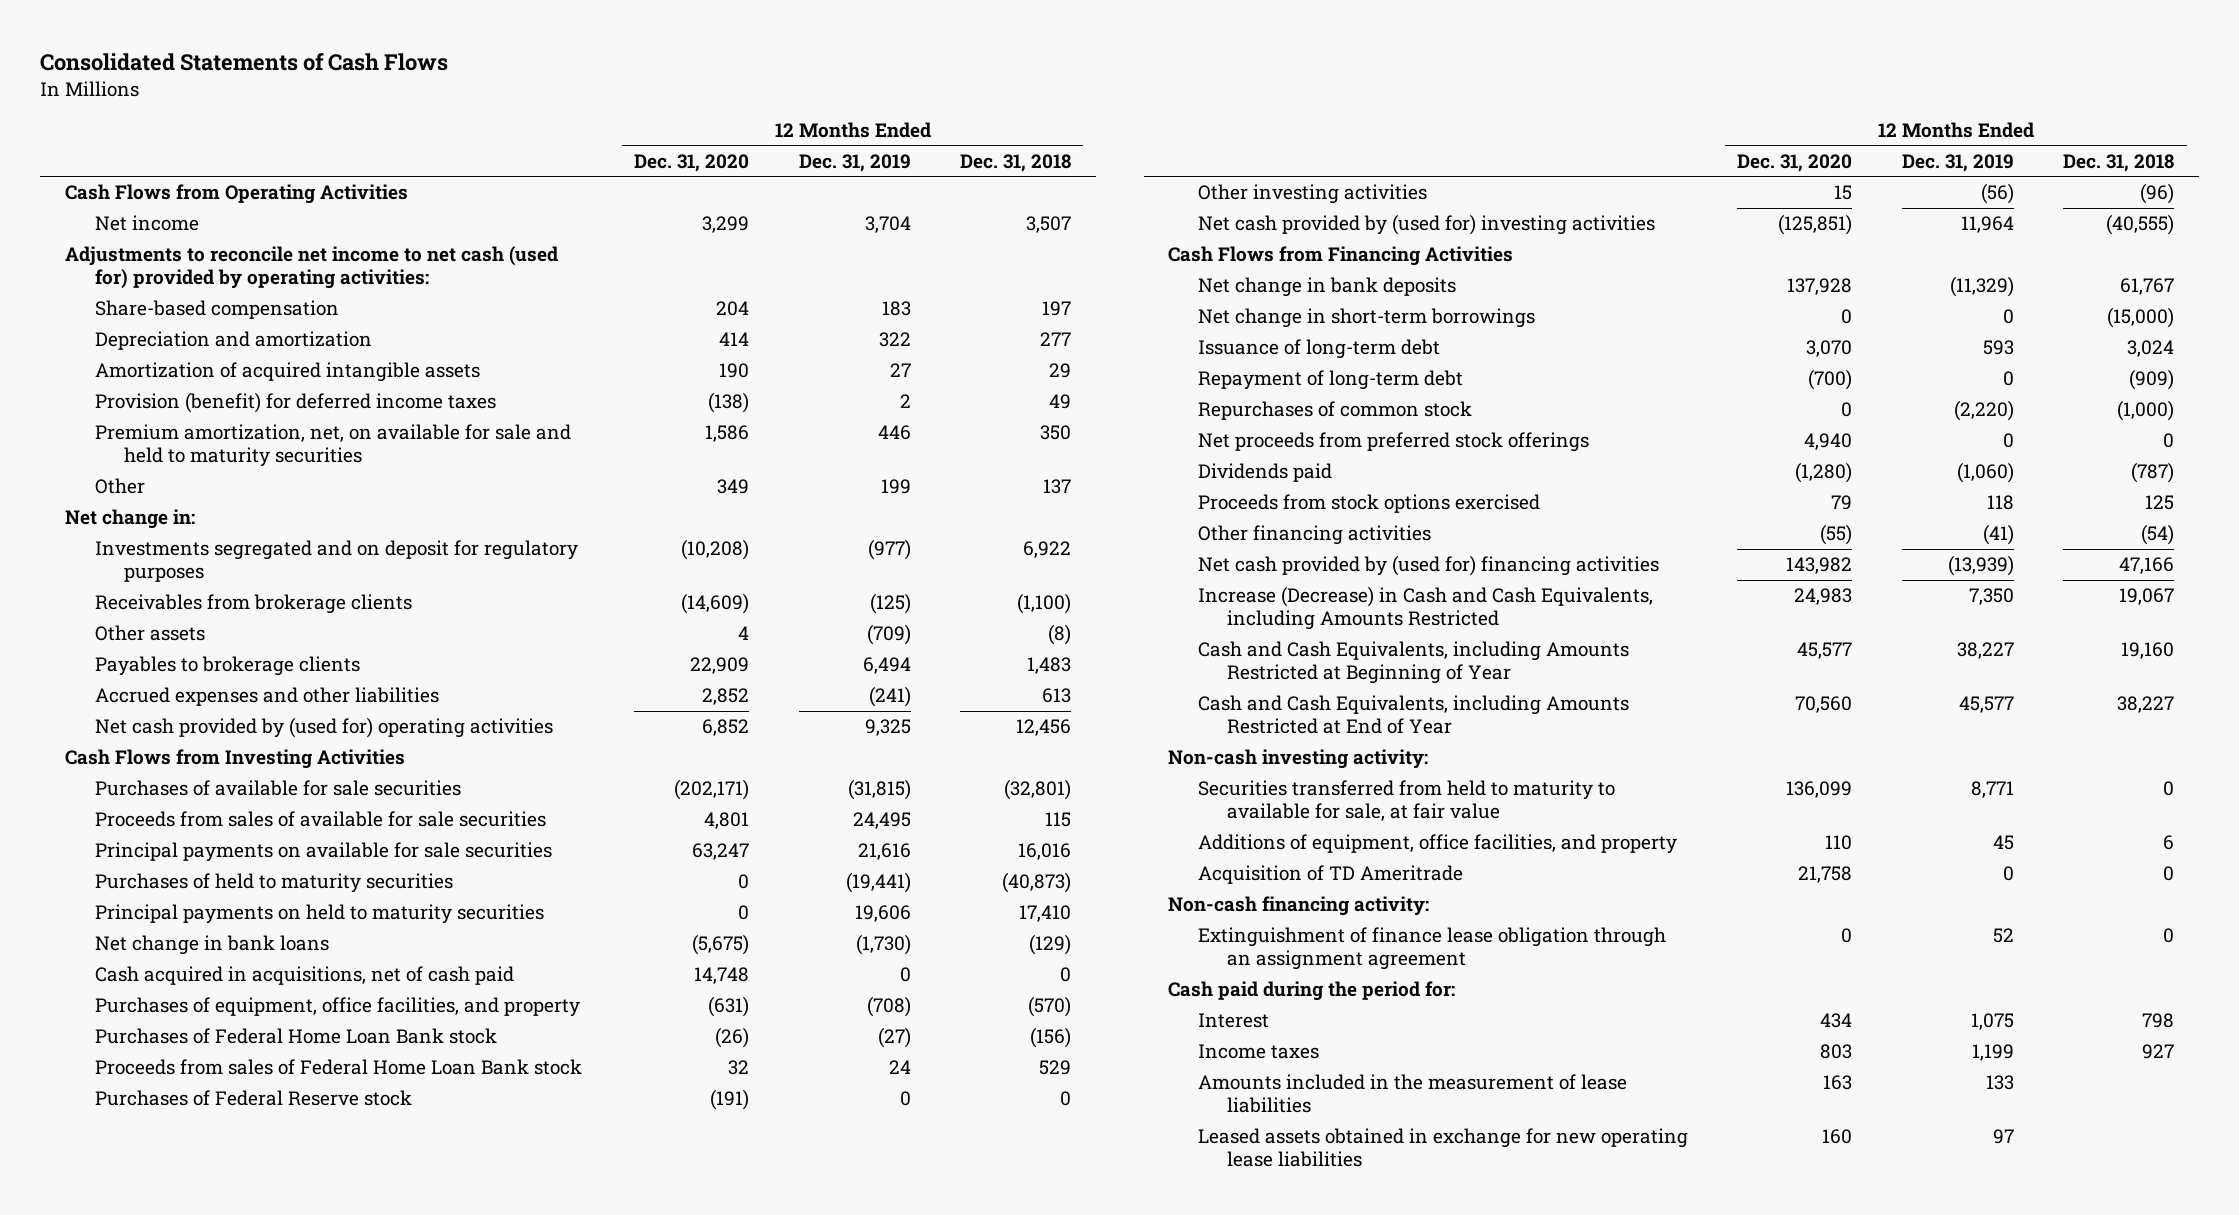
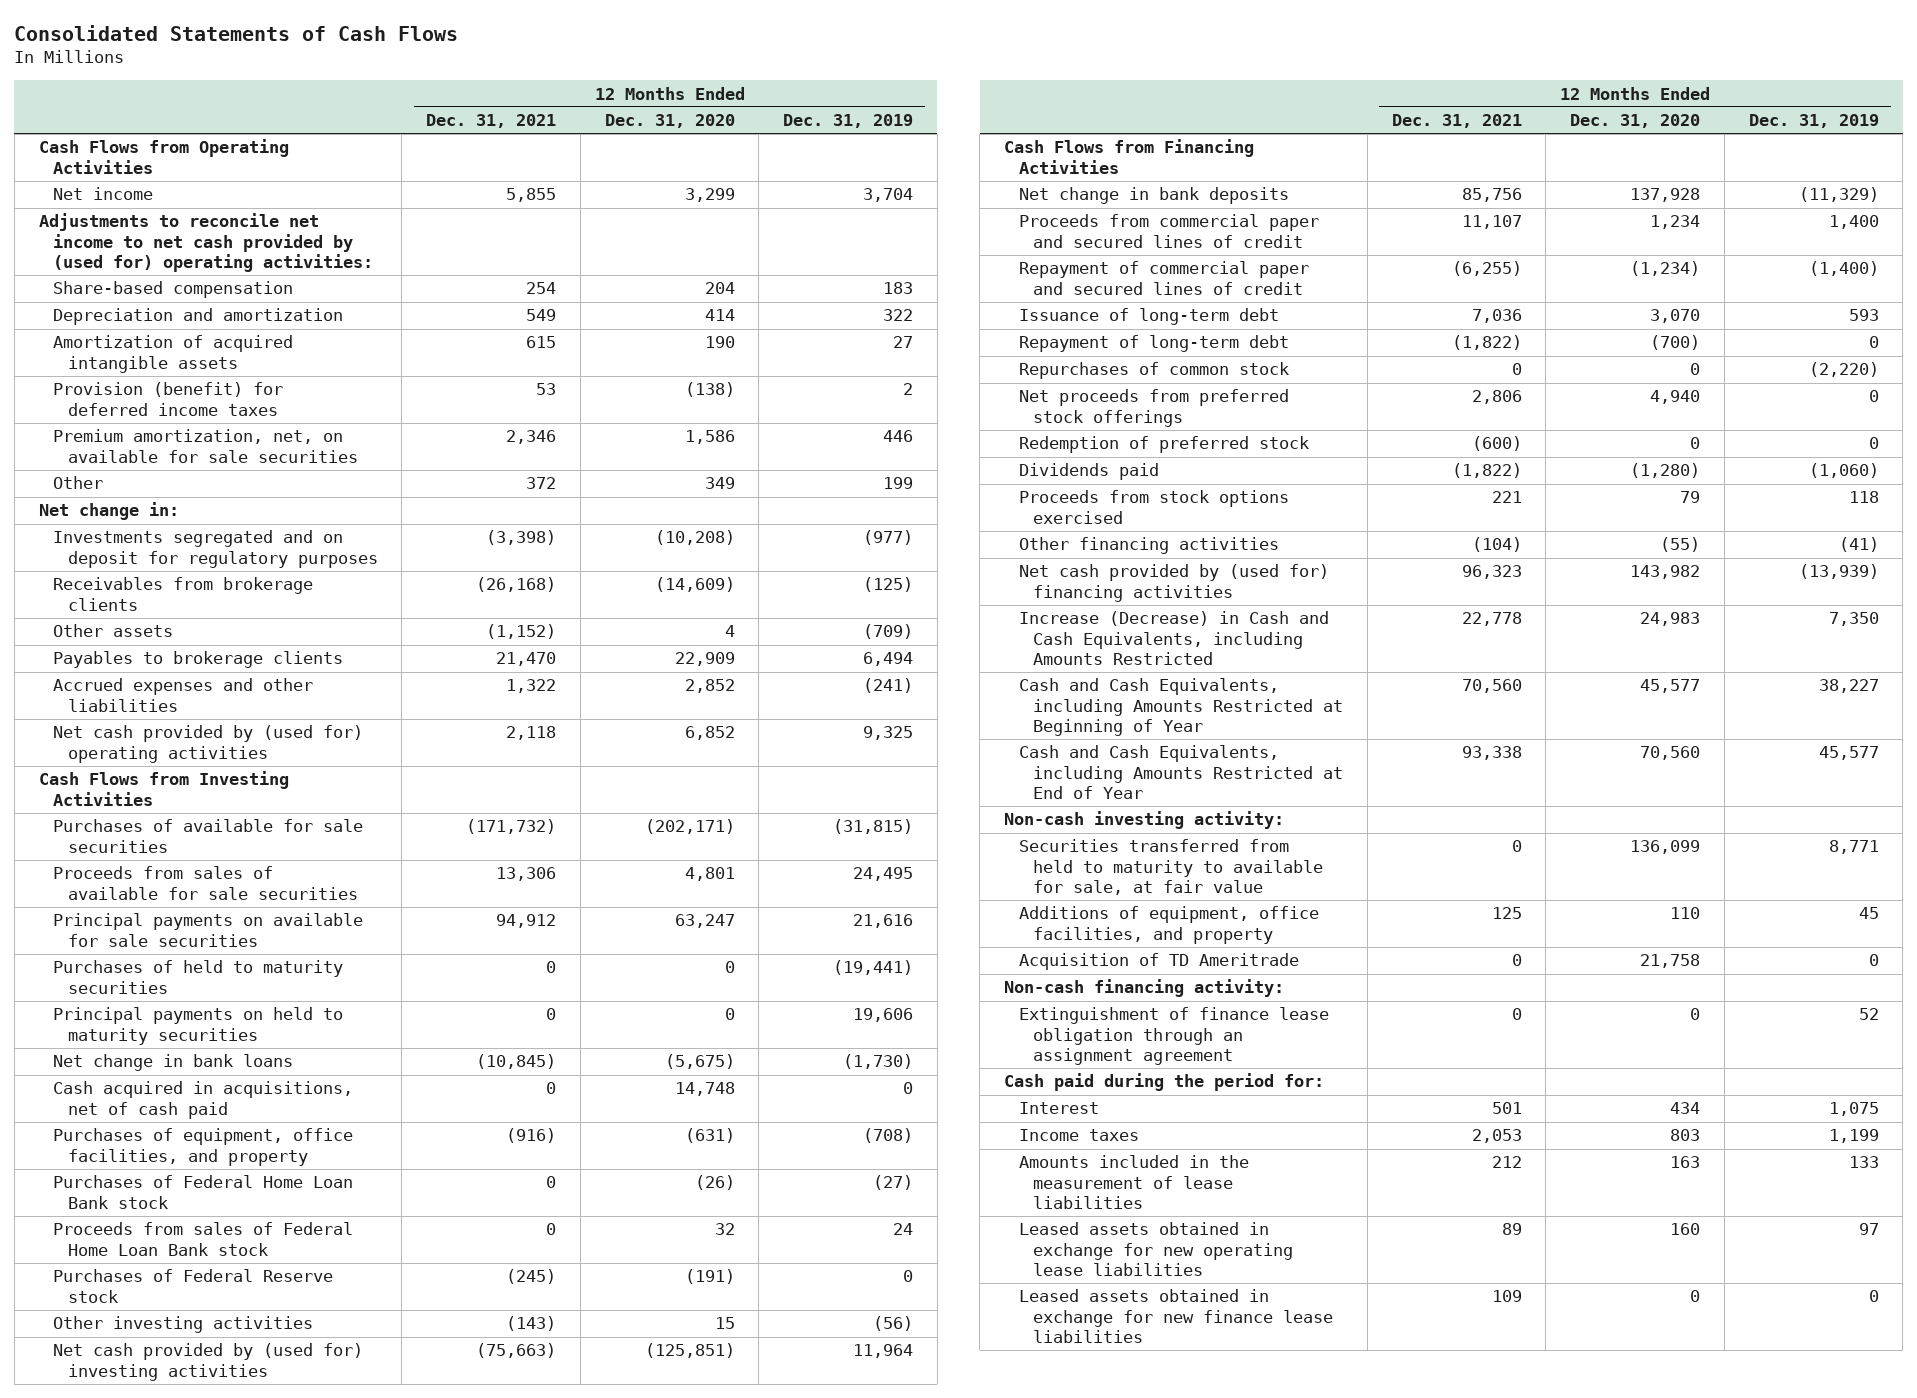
[960,153,1072,172] Dec. 31, 2018 -> none
none -> [426,114,557,129] Dec. 31, 2021
[65,246,559,290] Adjustments to reconcile net income to net cash (used for) provided by operating activities: -> [38,213,374,273] Adjustments to reconcile net income to net cash provided by (used for) operating activities:
[94,424,571,468] Premium amortization, net, on available for sale and held to maturity securities -> [53,429,358,463] Premium amortization, net, on available for sale securities
[1197,308,1535,329] Net change in short-term borrowings -> none
none -> [1018,214,1319,248] Proceeds from commercial paper and secured lines of credit
none -> [1018,261,1309,295] Repayment of commercial paper and secured lines of credit
none -> [1018,436,1309,454] Redemption of preferred stock
none -> [1018,1289,1334,1344] Leased assets obtained in exchange for new finance lease liabilities

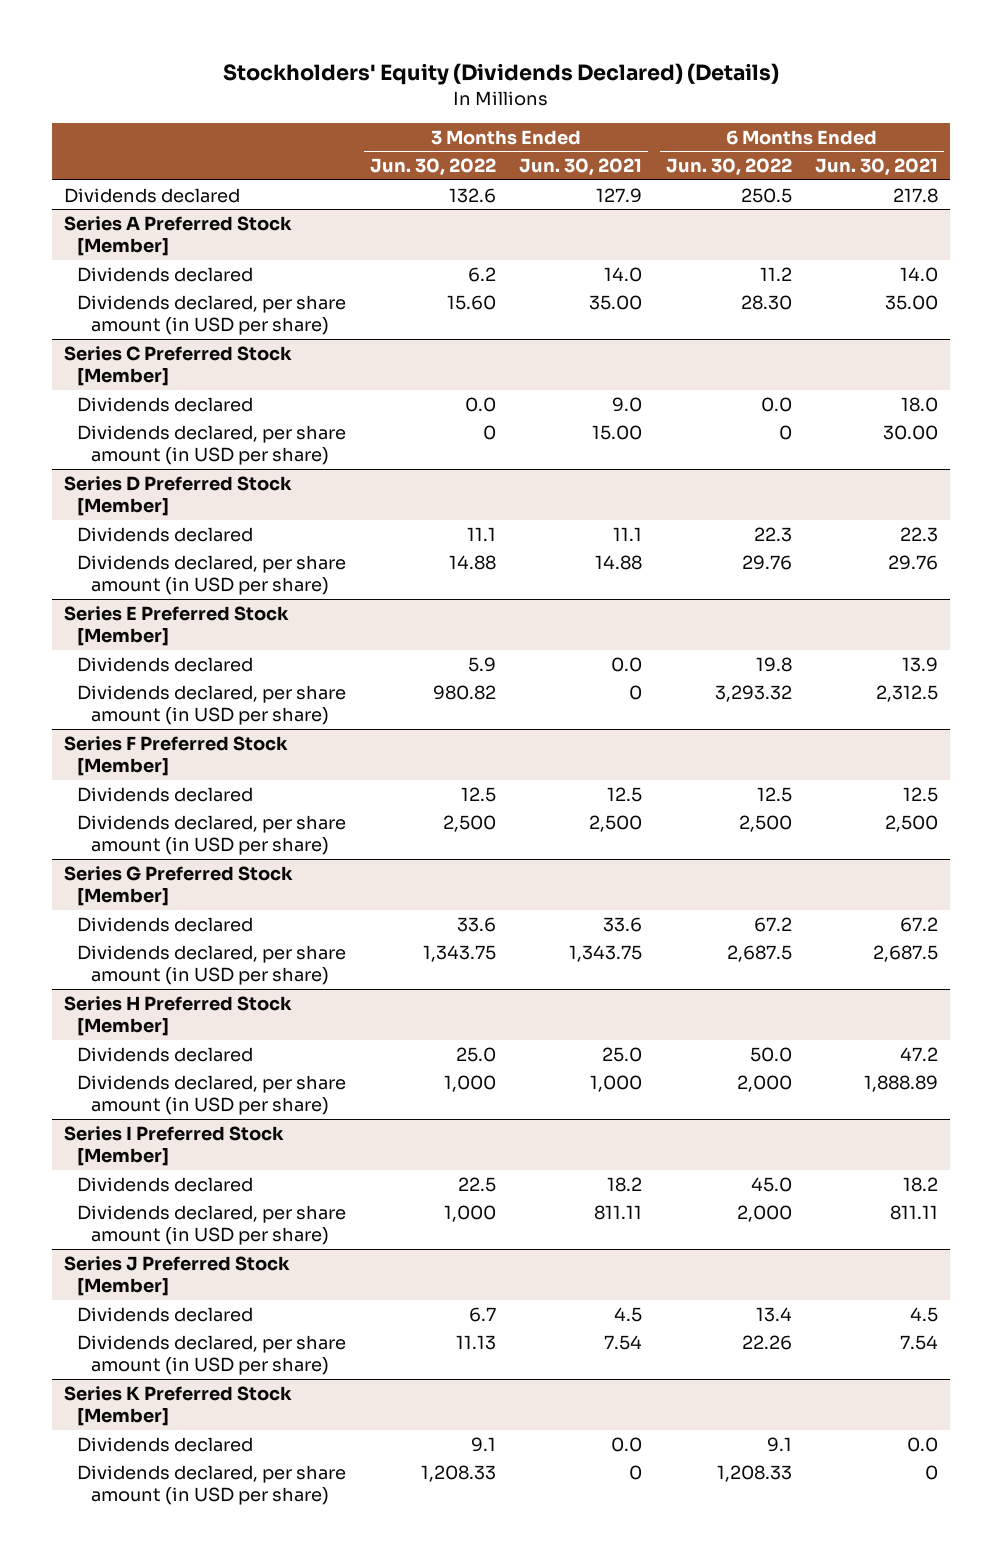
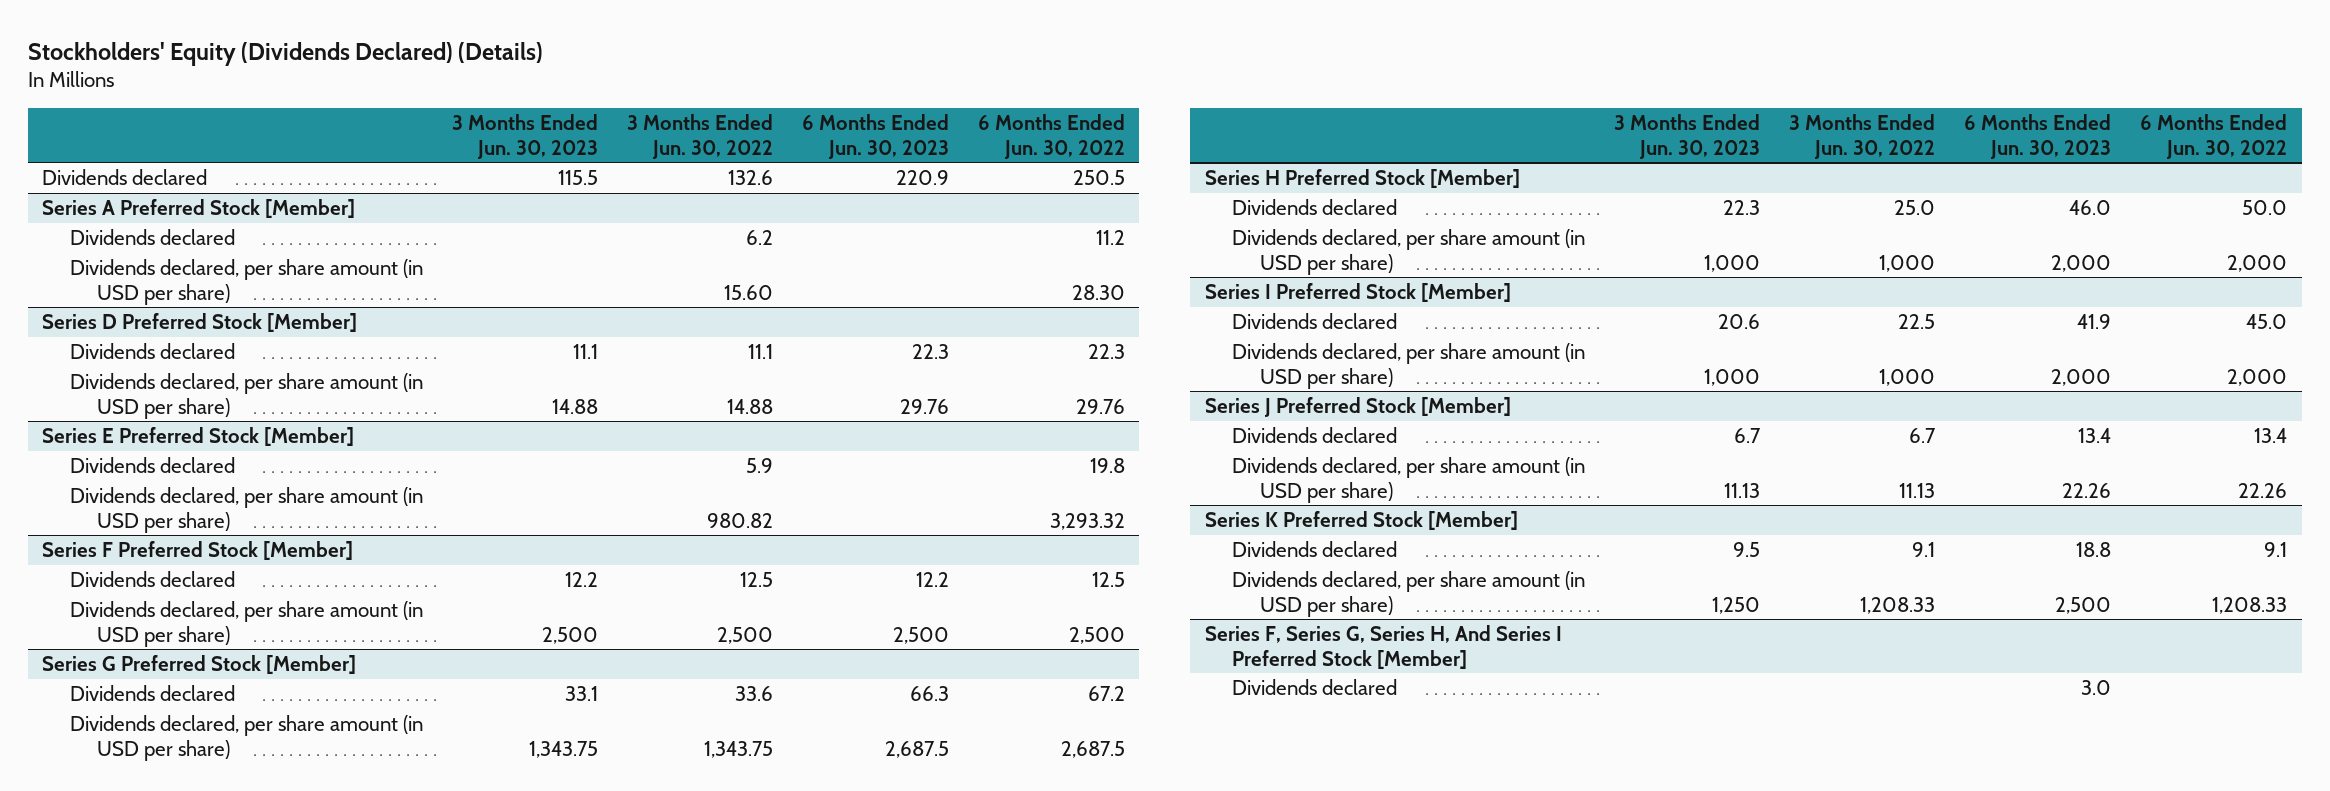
[519,158,643,177] Jun. 30, 2021 -> none
[815,158,939,177] Jun. 30, 2021 -> none
none -> [451,114,598,159] 3 Months Ended Jun. 30, 2023
none -> [801,114,949,159] 6 Months Ended Jun. 30, 2023
[64,345,293,387] Series C Preferred Stock [Member] -> none
[77,396,254,412] Dividends declared -> none
[77,424,347,466] Dividends declared, per share amount (in USD per share) -> none
none -> [1204,624,1562,669] Series F, Series G, Series H, And Series I Preferred Stock [Member]
none -> [1232,678,1398,695] Dividends declared

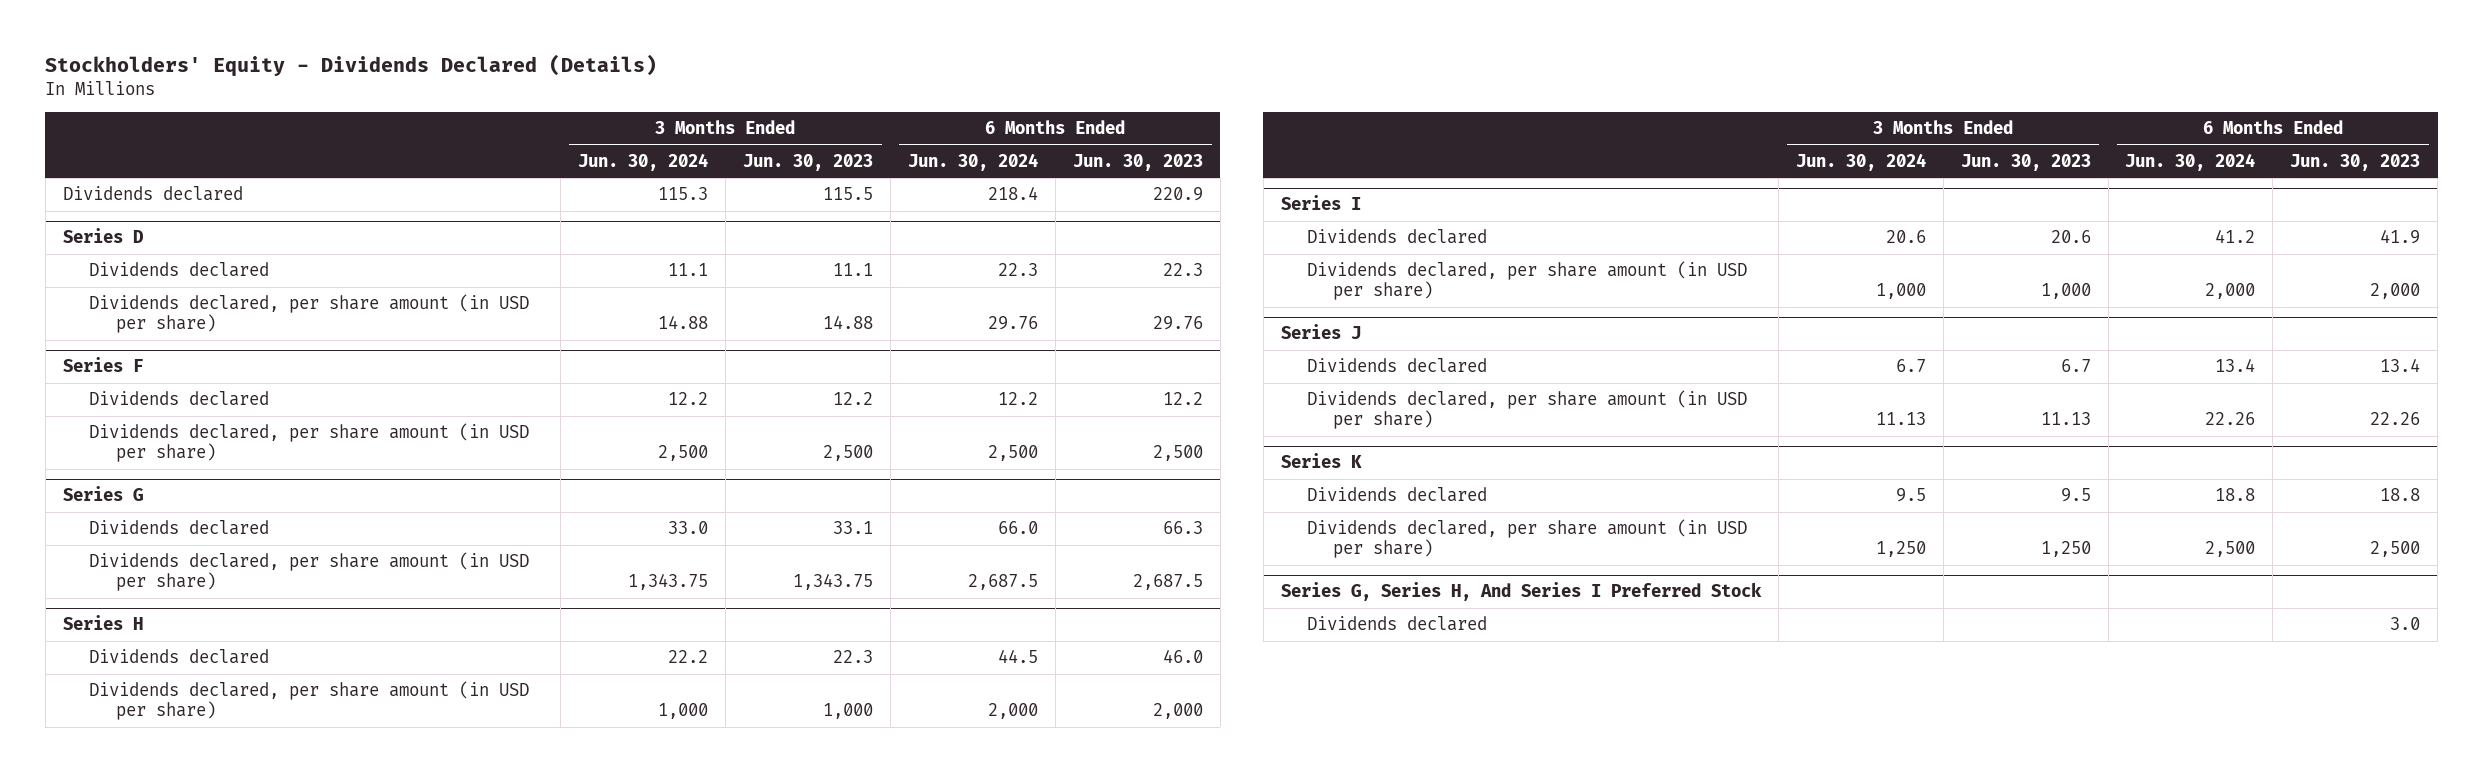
[27,41,543,66] Stockholders' Equity (Dividends Declared) (Details) -> [45,53,658,77] Stockholders' Equity - Dividends Declared (Details)
[626,114,773,159] 3 Months Ended Jun. 30, 2022 -> none
[977,114,1125,159] 6 Months Ended Jun. 30, 2022 -> none
none -> [577,152,708,171] Jun. 30, 2024
none -> [907,152,1038,171] Jun. 30, 2024
[42,198,356,218] Series A Preferred Stock [Member] -> none
[69,228,235,245] Dividends declared -> none
[69,258,423,305] Dividends declared, per share amount (in USD per share) -> none
[42,312,358,332] Series D Preferred Stock [Member] -> [62,228,144,244] Series D
[42,426,355,446] Series E Preferred Stock [Member] -> none
[69,456,235,473] Dividends declared -> none
[69,486,423,533] Dividends declared, per share amount (in USD per share) -> none
[42,540,354,560] Series F Preferred Stock [Member] -> [62,357,143,373] Series F
[42,654,357,674] Series G Preferred Stock [Member] -> [62,486,143,502] Series G
[1204,168,1520,188] Series H Preferred Stock [Member] -> [62,615,143,631] Series H
[1204,282,1511,302] Series I Preferred Stock [Member] -> [1280,195,1361,211] Series I
[1204,396,1511,417] Series J Preferred Stock [Member] -> [1280,324,1361,340] Series J
[1204,510,1518,530] Series K Preferred Stock [Member] -> [1280,453,1362,469] Series K
[1204,624,1562,669] Series F, Series G, Series H, And Series I Preferred Stock [Member] -> [1280,582,1762,602] Series G, Series H, And Series I Preferred Stock

